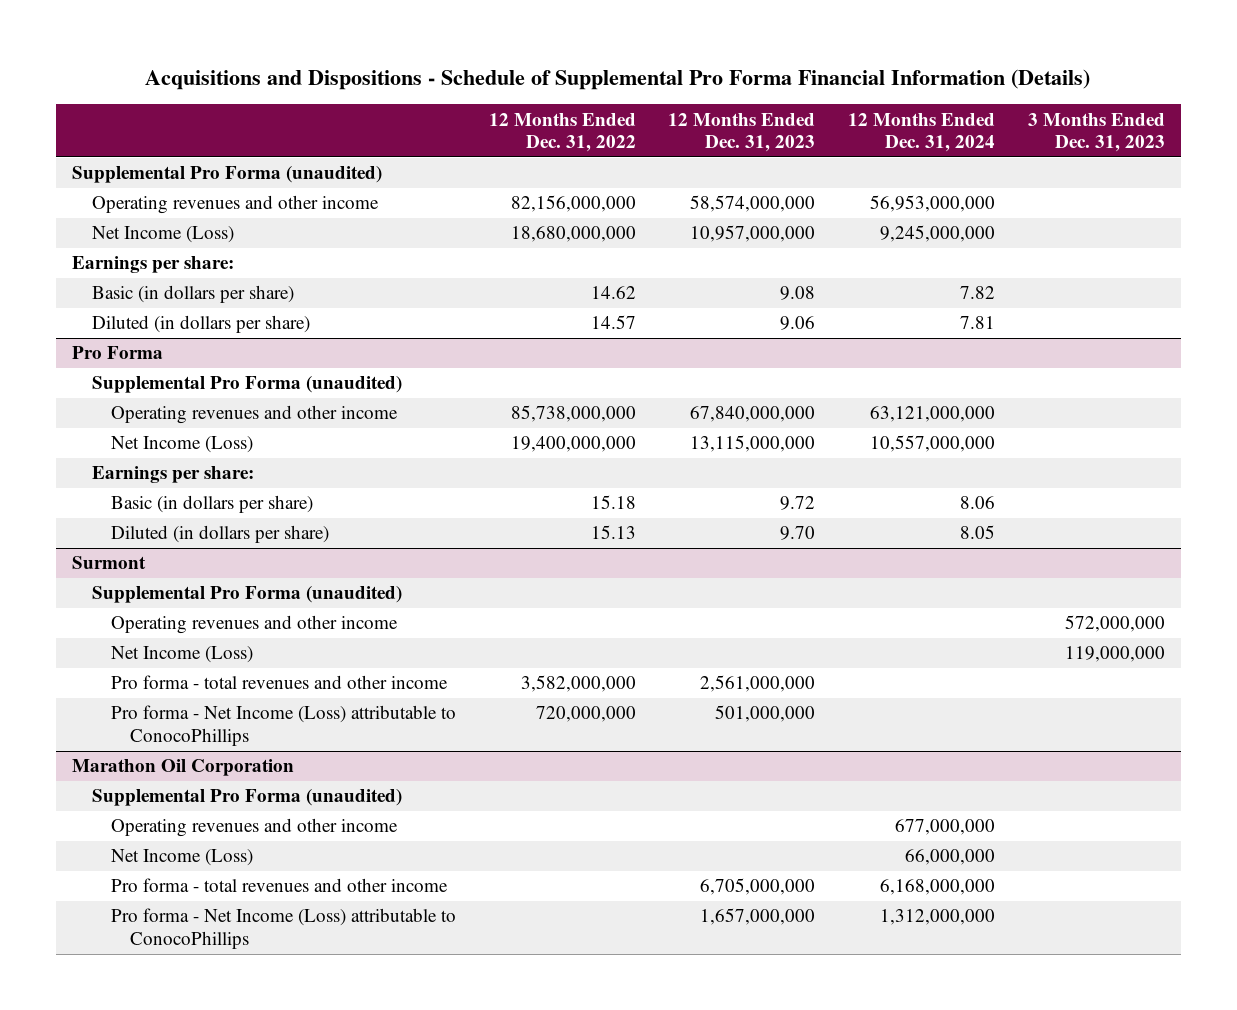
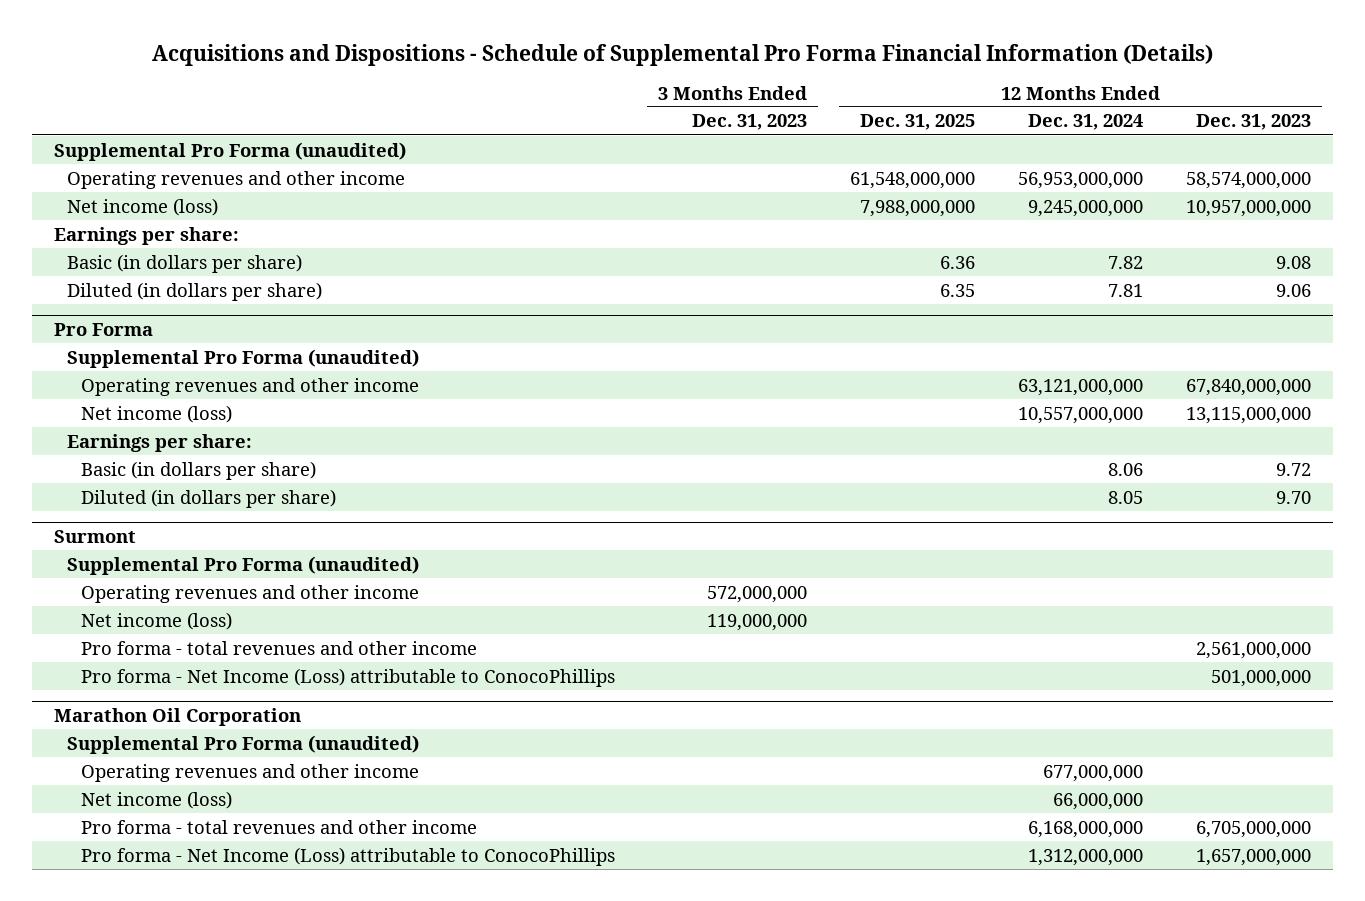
[488,112,636,153] 12 Months Ended Dec. 31, 2022 -> none
none -> [860,114,976,131] Dec. 31, 2025
[91,226,234,244] Net Income (Loss) -> [67,197,219,216] Net income (loss)
[111,436,254,454] Net Income (Loss) -> [81,404,233,423] Net income (loss)
[111,646,254,664] Net Income (Loss) -> [81,611,233,630] Net income (loss)
[111,849,254,867] Net Income (Loss) -> [81,790,233,809] Net income (loss)

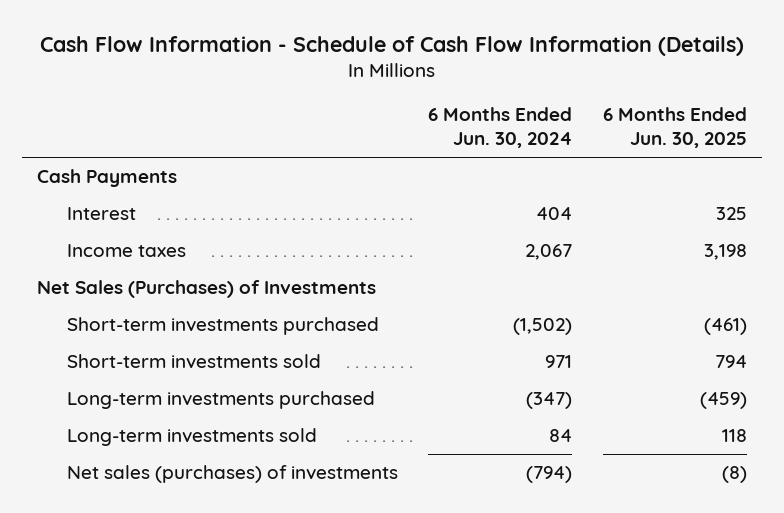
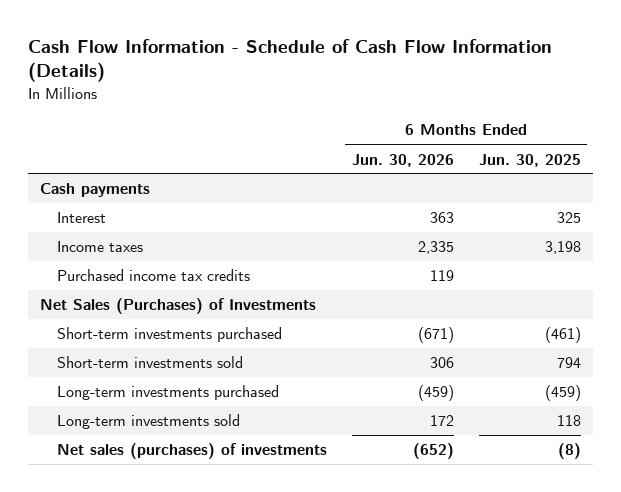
[428,106,573,149] 6 Months Ended Jun. 30, 2024 -> none
none -> [351,153,454,167] Jun. 30, 2026
[37,169,178,188] Cash Payments -> [40,183,151,198] Cash payments
none -> [56,269,250,282] Purchased income tax credits

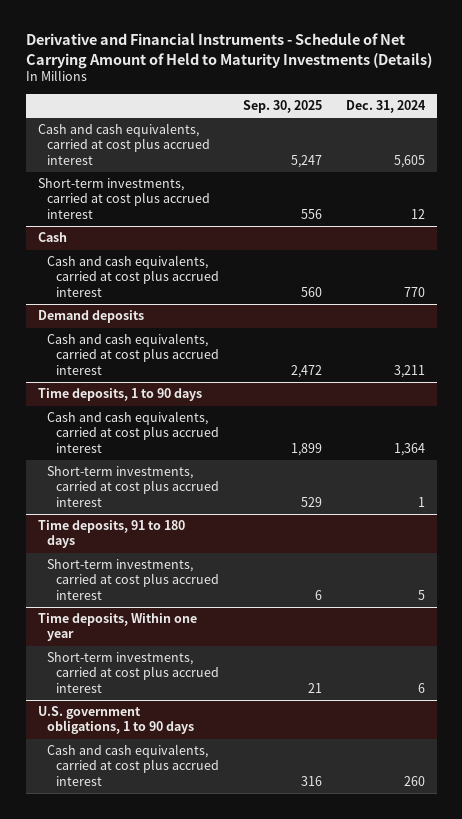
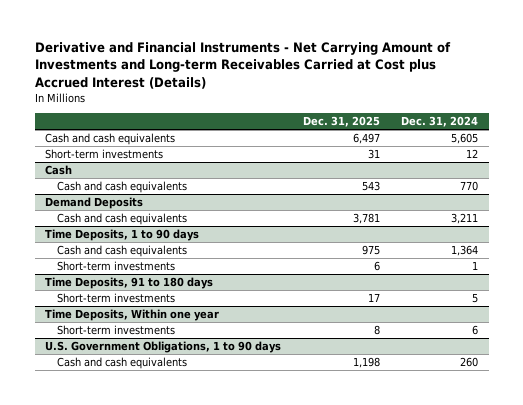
[25,33,432,69] Derivative and Financial Instruments - Schedule of Net Carrying Amount of Held to Maturity Investments (Details) -> [34,42,451,89] Derivative and Financial Instruments - Net Carrying Amount of Investments and Long-term Receivables Carried at Cost plus Accrued Interest (Details)
[243,100,323,114] Sep. 30, 2025 -> none
none -> [302,116,380,128] Dec. 31, 2025
[37,178,210,219] Short-term investments, carried at cost plus accrued interest -> none
[37,123,210,165] Cash and cash equivalents, carried at cost plus accrued interest -> [45,133,176,146] Cash and cash equivalents
none -> [45,149,164,160] Short-term investments
[46,466,220,507] Short-term investments, carried at cost plus accrued interest -> none
[46,559,220,600] Short-term investments, carried at cost plus accrued interest -> none
[46,652,220,693] Short-term investments, carried at cost plus accrued interest -> none
[46,255,220,297] Cash and cash equivalents, carried at cost plus accrued interest -> [57,181,188,194] Cash and cash equivalents
[37,310,144,324] Demand deposits -> [45,197,144,210] Demand Deposits
[46,333,220,375] Cash and cash equivalents, carried at cost plus accrued interest -> [57,213,188,226] Cash and cash equivalents
[37,388,202,402] Time deposits, 1 to 90 days -> [45,229,200,242] Time Deposits, 1 to 90 days
[46,411,220,453] Cash and cash equivalents, carried at cost plus accrued interest -> [57,245,188,258] Cash and cash equivalents
none -> [57,261,176,272] Short-term investments
[37,520,185,549] Time deposits, 91 to 180 days -> [45,277,214,290] Time Deposits, 91 to 180 days
none -> [57,293,176,304] Short-term investments
[37,613,197,642] Time deposits, Within one year -> [45,309,220,322] Time Deposits, Within one year
none -> [57,325,176,336] Short-term investments
[37,706,194,735] U.S. government obligations, 1 to 90 days -> [45,341,282,354] U.S. Government Obligations, 1 to 90 days
[46,744,220,786] Cash and cash equivalents, carried at cost plus accrued interest -> [57,357,188,370] Cash and cash equivalents

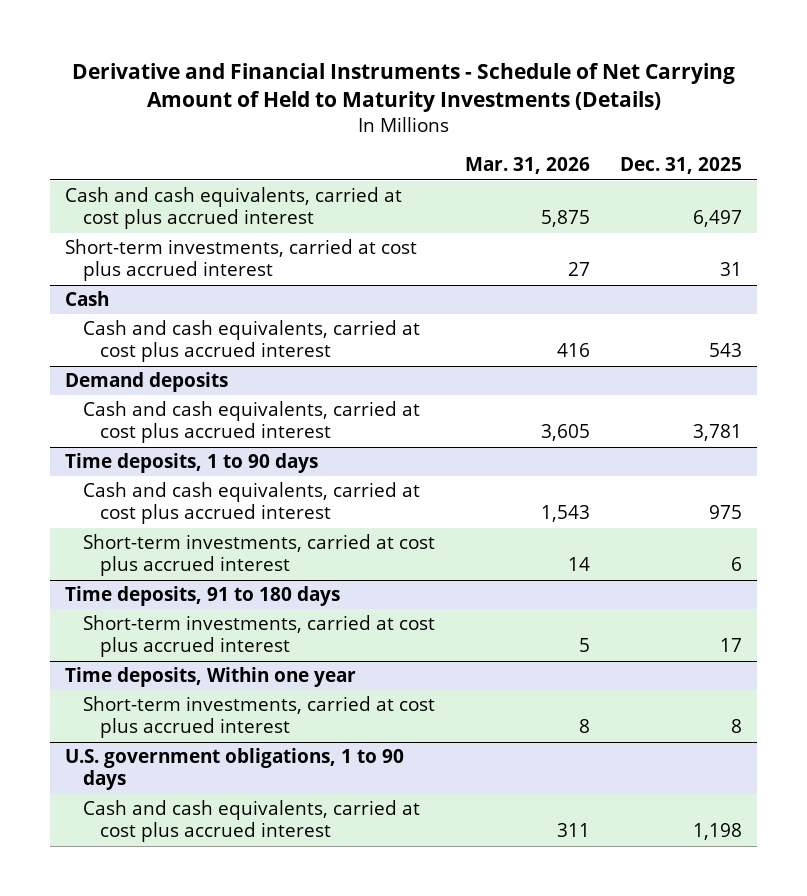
[34,42,451,89] Derivative and Financial Instruments - Net Carrying Amount of Investments and Long-term Receivables Carried at Cost plus Accrued Interest (Details) -> [71,62,735,113] Derivative and Financial Instruments - Schedule of Net Carrying Amount of Held to Maturity Investments (Details)
[400,116,478,128] Dec. 31, 2024 -> none
none -> [464,157,590,175] Mar. 31, 2026
[45,149,164,160] Short-term investments -> none
[45,133,176,146] Cash and cash equivalents -> [65,187,403,230] Cash and cash equivalents, carried at cost plus accrued interest
none -> [65,239,418,282] Short-term investments, carried at cost plus accrued interest
[57,261,176,272] Short-term investments -> none
[57,293,176,304] Short-term investments -> none
[57,325,176,336] Short-term investments -> none
[57,181,188,194] Cash and cash equivalents -> [82,320,420,363] Cash and cash equivalents, carried at cost plus accrued interest
[45,197,144,210] Demand Deposits -> [65,372,229,393] Demand deposits
[57,213,188,226] Cash and cash equivalents -> [82,401,420,444] Cash and cash equivalents, carried at cost plus accrued interest
[45,229,200,242] Time Deposits, 1 to 90 days -> [65,453,319,474] Time deposits, 1 to 90 days
[57,245,188,258] Cash and cash equivalents -> [82,482,420,525] Cash and cash equivalents, carried at cost plus accrued interest
none -> [82,534,435,577] Short-term investments, carried at cost plus accrued interest
[45,277,214,290] Time Deposits, 91 to 180 days -> [65,586,341,607] Time deposits, 91 to 180 days
none -> [82,615,435,658] Short-term investments, carried at cost plus accrued interest
[45,309,220,322] Time Deposits, Within one year -> [65,667,357,688] Time deposits, Within one year
none -> [82,696,435,739] Short-term investments, carried at cost plus accrued interest
[45,341,282,354] U.S. Government Obligations, 1 to 90 days -> [65,748,405,791] U.S. government obligations, 1 to 90 days
[57,357,188,370] Cash and cash equivalents -> [82,800,420,843] Cash and cash equivalents, carried at cost plus accrued interest

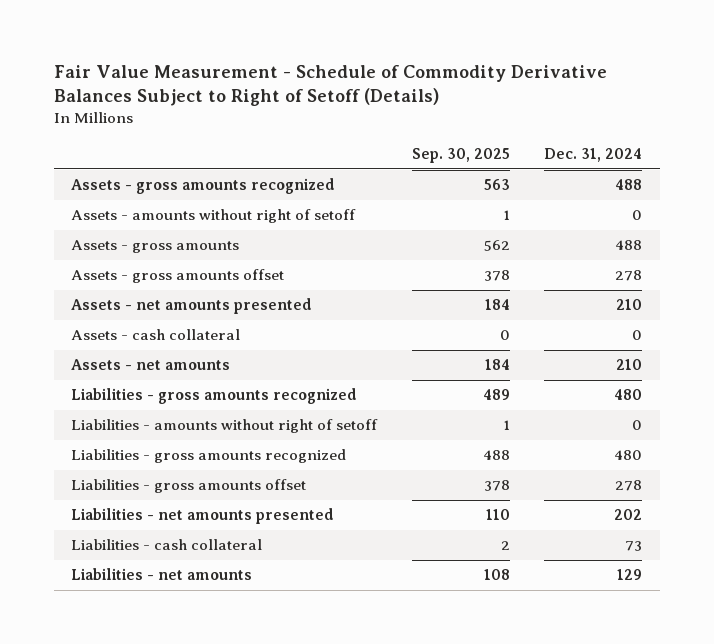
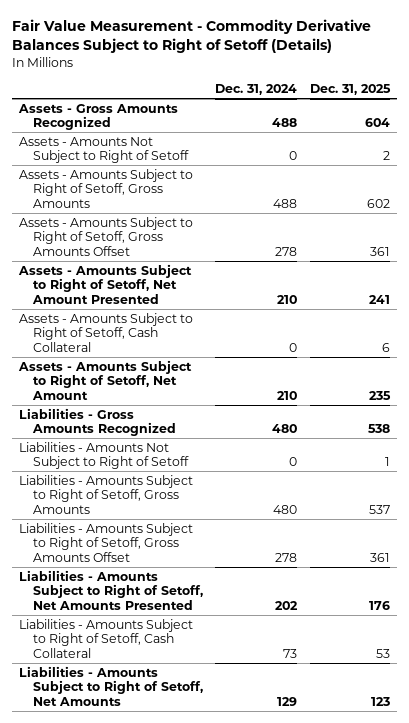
[54,65,608,107] Fair Value Measurement - Schedule of Commodity Derivative Balances Subject to Right of Setoff (Details) -> [12,19,372,54] Fair Value Measurement - Commodity Derivative Balances Subject to Right of Setoff (Details)
[411,148,510,164] Sep. 30, 2025 -> none
none -> [310,84,392,96] Dec. 31, 2025
[71,178,335,195] Assets - gross amounts recognized -> [17,103,178,131] Assets - Gross Amounts Recognized
[71,209,357,224] Assets - amounts without right of setoff -> [18,136,189,164] Assets - Amounts Not Subject to Right of Setoff
[71,240,240,254] Assets - gross amounts -> [18,168,193,209] Assets - Amounts Subject to Right of Setoff, Gross Amounts
[71,269,285,284] Assets - gross amounts offset -> [18,216,193,257] Assets - Amounts Subject to Right of Setoff, Gross Amounts Offset
[71,298,312,315] Assets - net amounts presented -> [17,263,192,305] Assets - Amounts Subject to Right of Setoff, Net Amount Presented
[71,329,241,341] Assets - cash collateral -> [18,312,193,353] Assets - Amounts Subject to Right of Setoff, Cash Collateral
[71,359,231,371] Assets - net amounts -> [17,359,192,401] Assets - Amounts Subject to Right of Setoff, Net Amount
[71,388,357,405] Liabilities - gross amounts recognized -> [18,407,176,437] Liabilities - Gross Amounts Recognized
[71,419,379,434] Liabilities - amounts without right of setoff -> [18,441,189,470] Liabilities - Amounts Not Subject to Right of Setoff
[71,449,347,464] Liabilities - gross amounts recognized -> [18,474,193,515] Liabilities - Amounts Subject to Right of Setoff, Gross Amounts
[71,479,307,494] Liabilities - gross amounts offset -> [18,522,193,563] Liabilities - Amounts Subject to Right of Setoff, Gross Amounts Offset
[71,508,334,525] Liabilities - net amounts presented -> [18,569,203,611] Liabilities - Amounts Subject to Right of Setoff, Net Amounts Presented
[71,539,263,551] Liabilities - cash collateral -> [18,618,193,659] Liabilities - Amounts Subject to Right of Setoff, Cash Collateral
[71,568,253,581] Liabilities - net amounts -> [18,665,203,707] Liabilities - Amounts Subject to Right of Setoff, Net Amounts

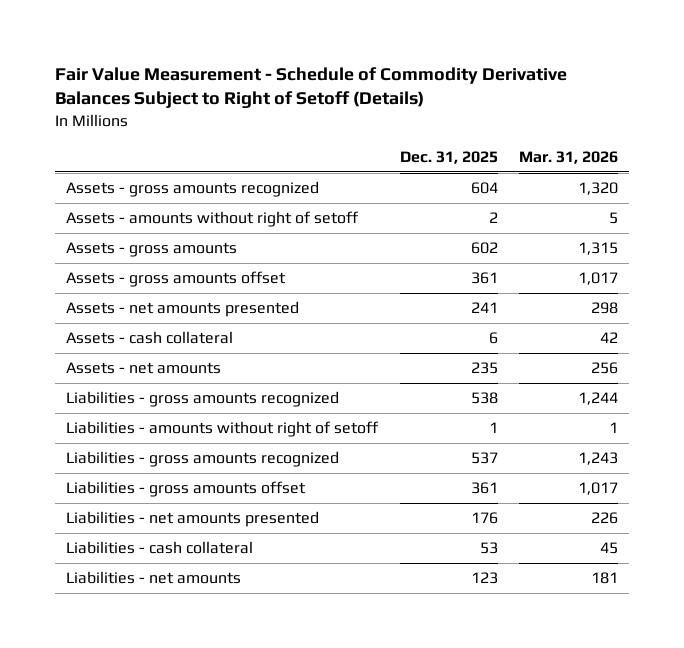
[12,19,372,54] Fair Value Measurement - Commodity Derivative Balances Subject to Right of Setoff (Details) -> [55,66,568,109] Fair Value Measurement - Schedule of Commodity Derivative Balances Subject to Right of Setoff (Details)
[215,84,298,96] Dec. 31, 2024 -> none
none -> [519,150,619,164] Mar. 31, 2026
[17,103,178,131] Assets - Gross Amounts Recognized -> [65,181,319,198] Assets - gross amounts recognized
[18,136,189,164] Assets - Amounts Not Subject to Right of Setoff -> [65,211,359,228] Assets - amounts without right of setoff
[18,168,193,209] Assets - Amounts Subject to Right of Setoff, Gross Amounts -> [65,242,237,258] Assets - gross amounts
[18,216,193,257] Assets - Amounts Subject to Right of Setoff, Gross Amounts Offset -> [65,271,286,288] Assets - gross amounts offset
[17,263,192,305] Assets - Amounts Subject to Right of Setoff, Net Amount Presented -> [65,301,299,318] Assets - net amounts presented
[18,312,193,353] Assets - Amounts Subject to Right of Setoff, Cash Collateral -> [65,331,233,345] Assets - cash collateral
[17,359,192,401] Assets - Amounts Subject to Right of Setoff, Net Amount -> [65,362,221,375] Assets - net amounts
[18,407,176,437] Liabilities - Gross Amounts Recognized -> [65,391,339,408] Liabilities - gross amounts recognized
[18,441,189,470] Liabilities - Amounts Not Subject to Right of Setoff -> [65,421,379,438] Liabilities - amounts without right of setoff
[18,474,193,515] Liabilities - Amounts Subject to Right of Setoff, Gross Amounts -> [65,451,339,468] Liabilities - gross amounts recognized
[18,522,193,563] Liabilities - Amounts Subject to Right of Setoff, Gross Amounts Offset -> [65,481,306,498] Liabilities - gross amounts offset
[18,569,203,611] Liabilities - Amounts Subject to Right of Setoff, Net Amounts Presented -> [65,511,319,528] Liabilities - net amounts presented
[18,618,193,659] Liabilities - Amounts Subject to Right of Setoff, Cash Collateral -> [65,541,253,555] Liabilities - cash collateral
[18,665,203,707] Liabilities - Amounts Subject to Right of Setoff, Net Amounts -> [65,571,241,585] Liabilities - net amounts

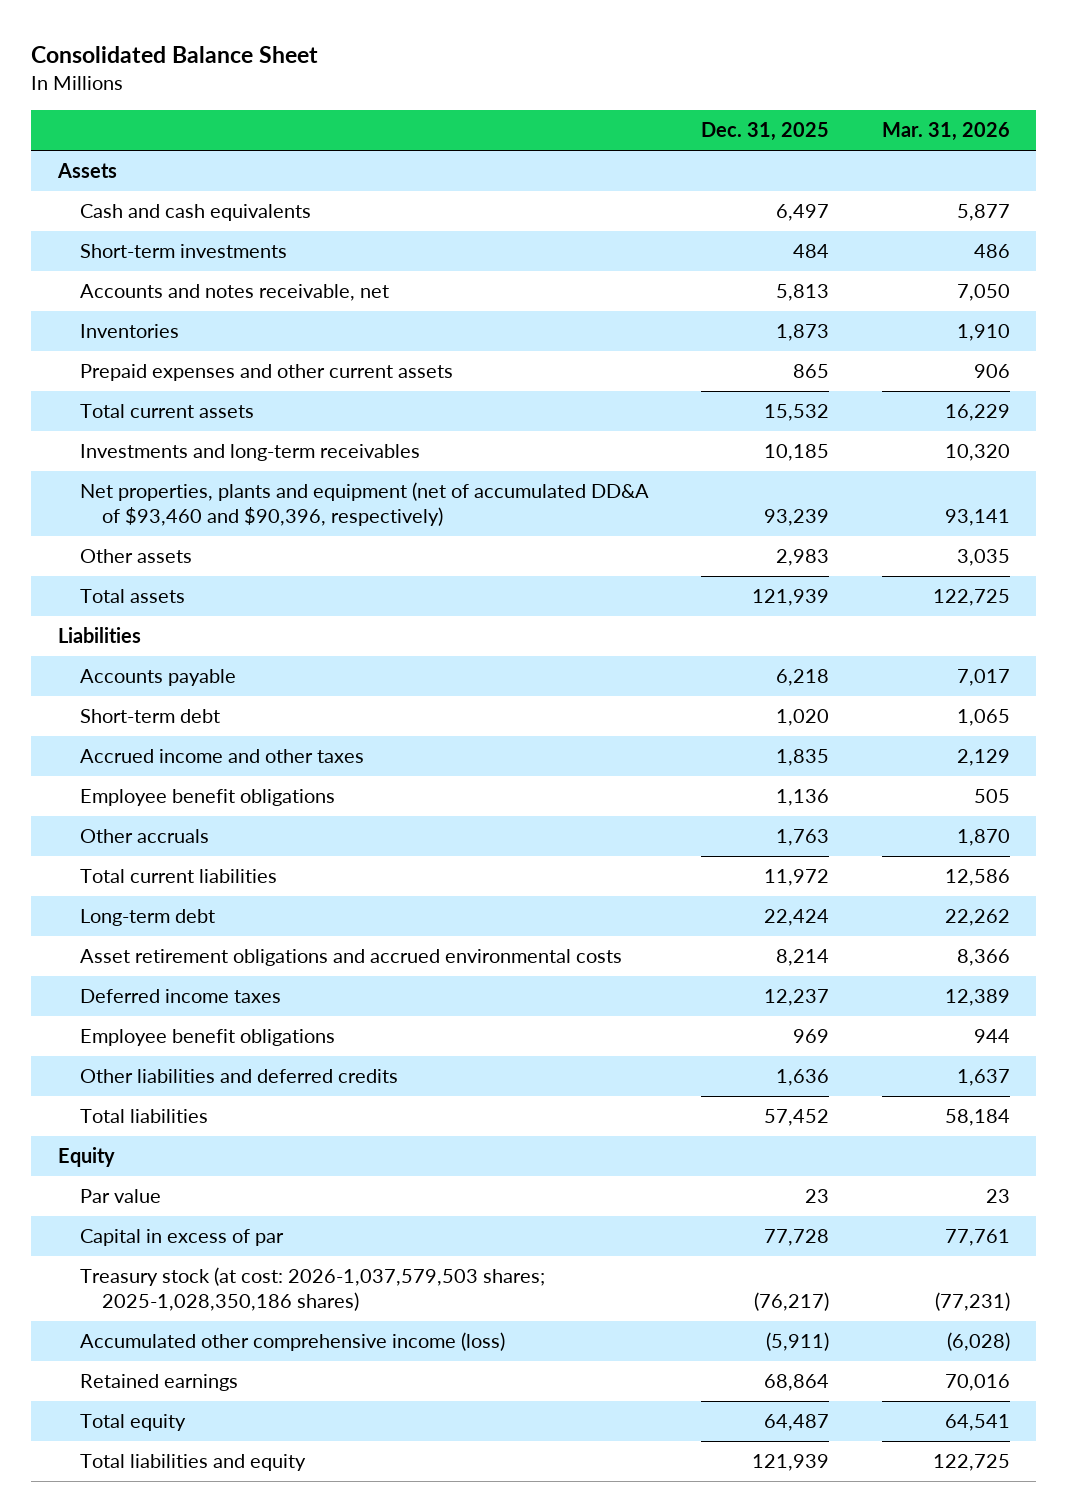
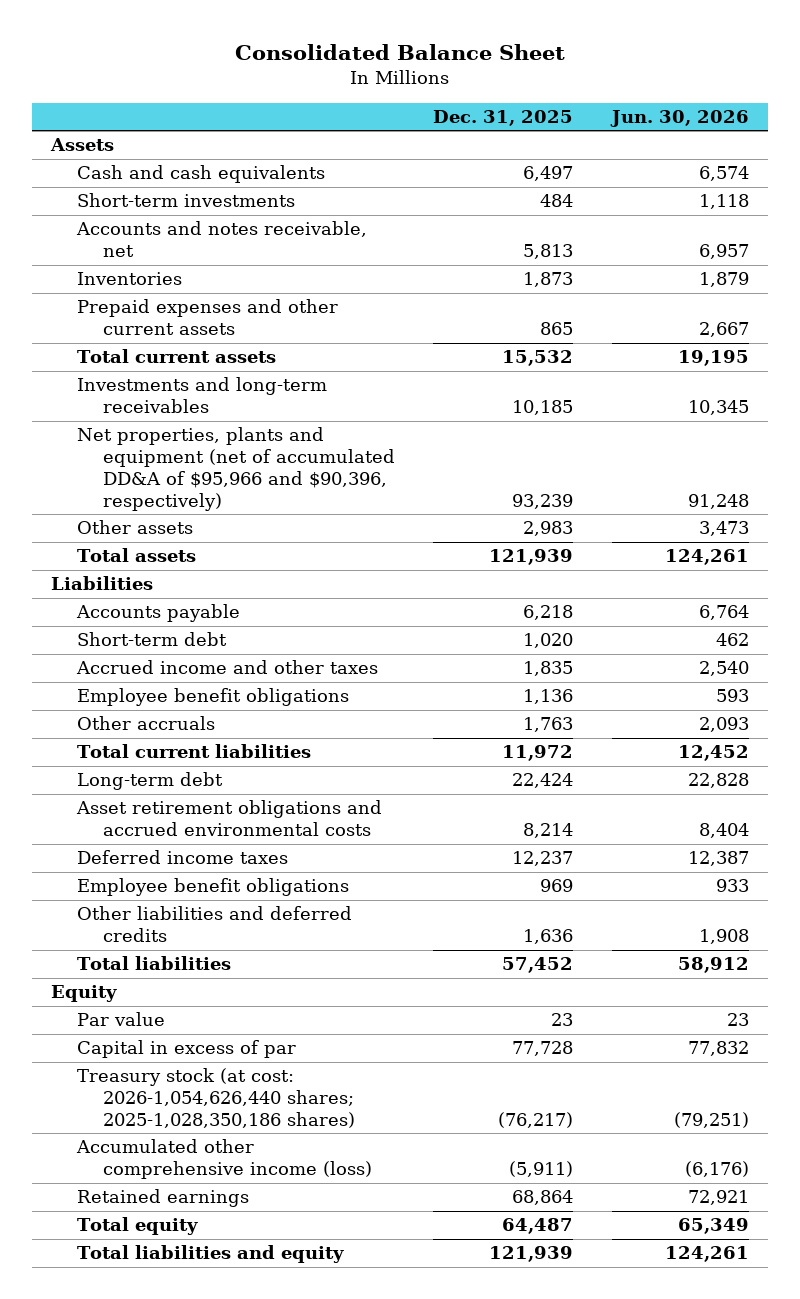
[881,122,1010,142] Mar. 31, 2026 -> none
none -> [609,110,749,128] Jun. 30, 2026
[79,482,649,527] Net properties, plants and equipment (net of accumulated DD&A of $93,460 and $90,396, respectively) -> [77,427,395,511] Net properties, plants and equipment (net of accumulated DD&A of $95,966 and $90,396, respectively)
[79,1267,545,1312] Treasury stock (at cost: 2026-1,037,579,503 shares; 2025-1,028,350,186 shares) -> [77,1068,355,1129] Treasury stock (at cost: 2026-1,054,626,440 shares; 2025-1,028,350,186 shares)

